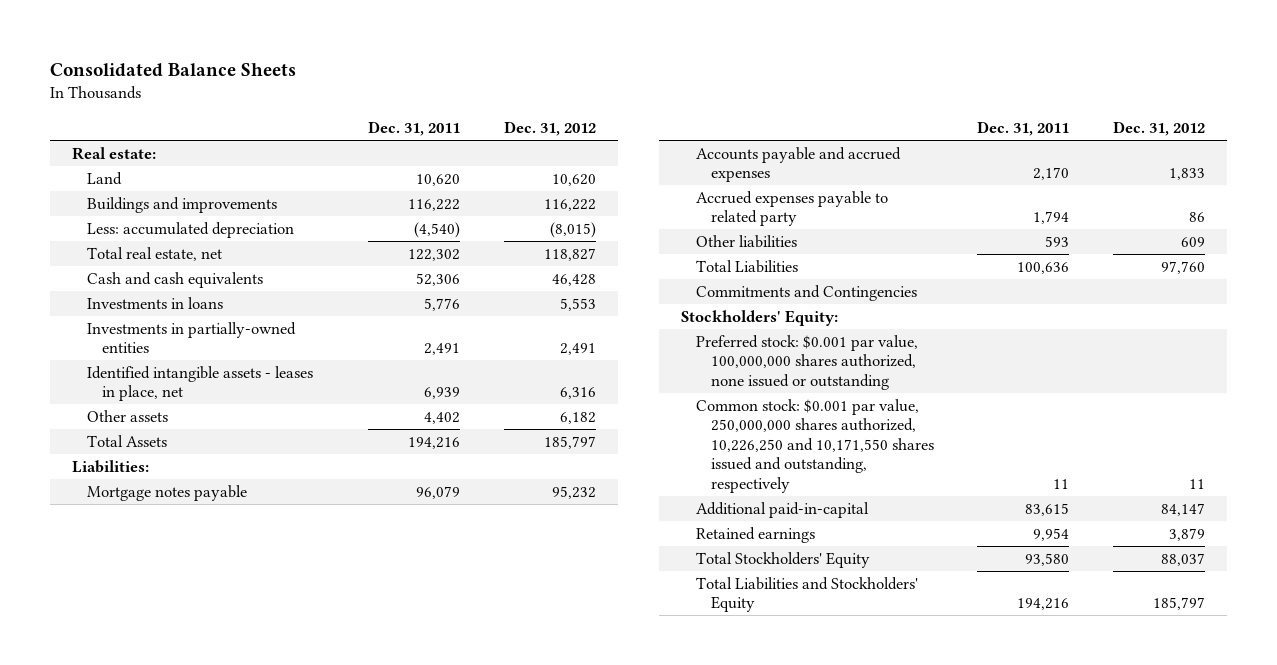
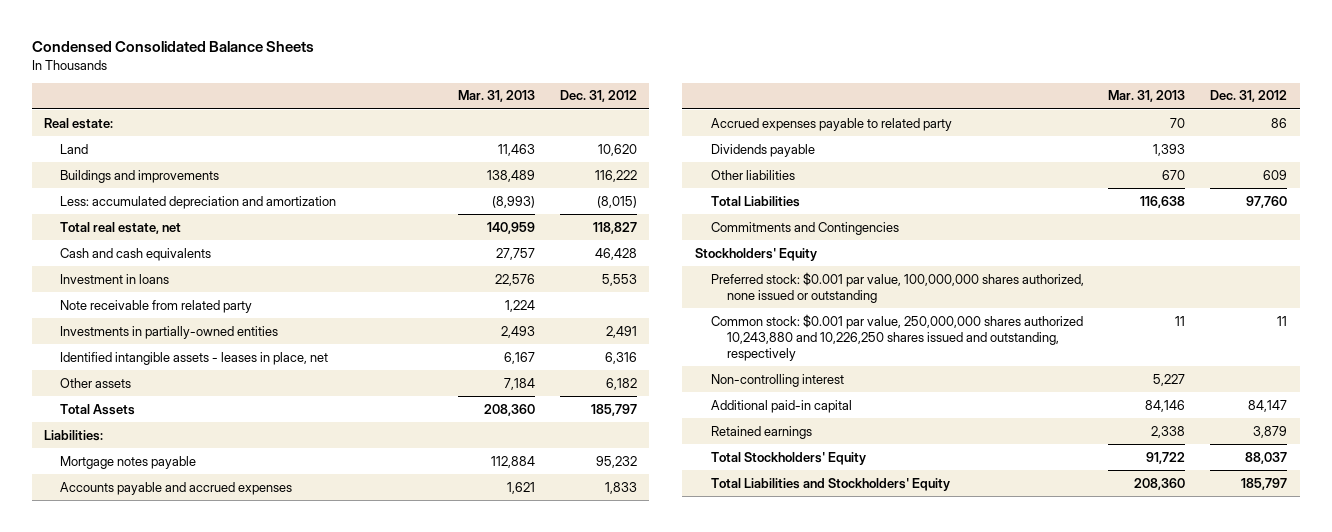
[50,63,297,78] Consolidated Balance Sheets -> [31,41,314,53] Condensed Consolidated Balance Sheets
[368,121,461,137] Dec. 31, 2011 -> none
none -> [458,90,536,103] Mar. 31, 2013
[86,221,294,238] Less: accumulated depreciation -> [60,195,337,209] Less: accumulated depreciation and amortization
[86,296,223,309] Investments in loans -> [60,273,170,284] Investment in loans
none -> [60,299,253,313] Note receivable from related party
none -> [710,143,815,157] Dividends payable
[681,309,839,326] Stockholders' Equity: -> [694,247,817,261] Stockholders' Equity
[695,398,934,493] Common stock: $0.001 par value, 250,000,000 shares authorized, 10,226,250 and 10,171,550 shares issued and outstanding, respectively -> [710,313,1083,361] Common stock: $0.001 par value, 250,000,000 shares authorized 10,243,880 and 10,226,250 shares issued and outstanding, respectively
none -> [710,373,844,387] Non-controlling interest
[695,501,869,518] Additional paid-in-capital -> [710,399,852,413] Additional paid-in capital

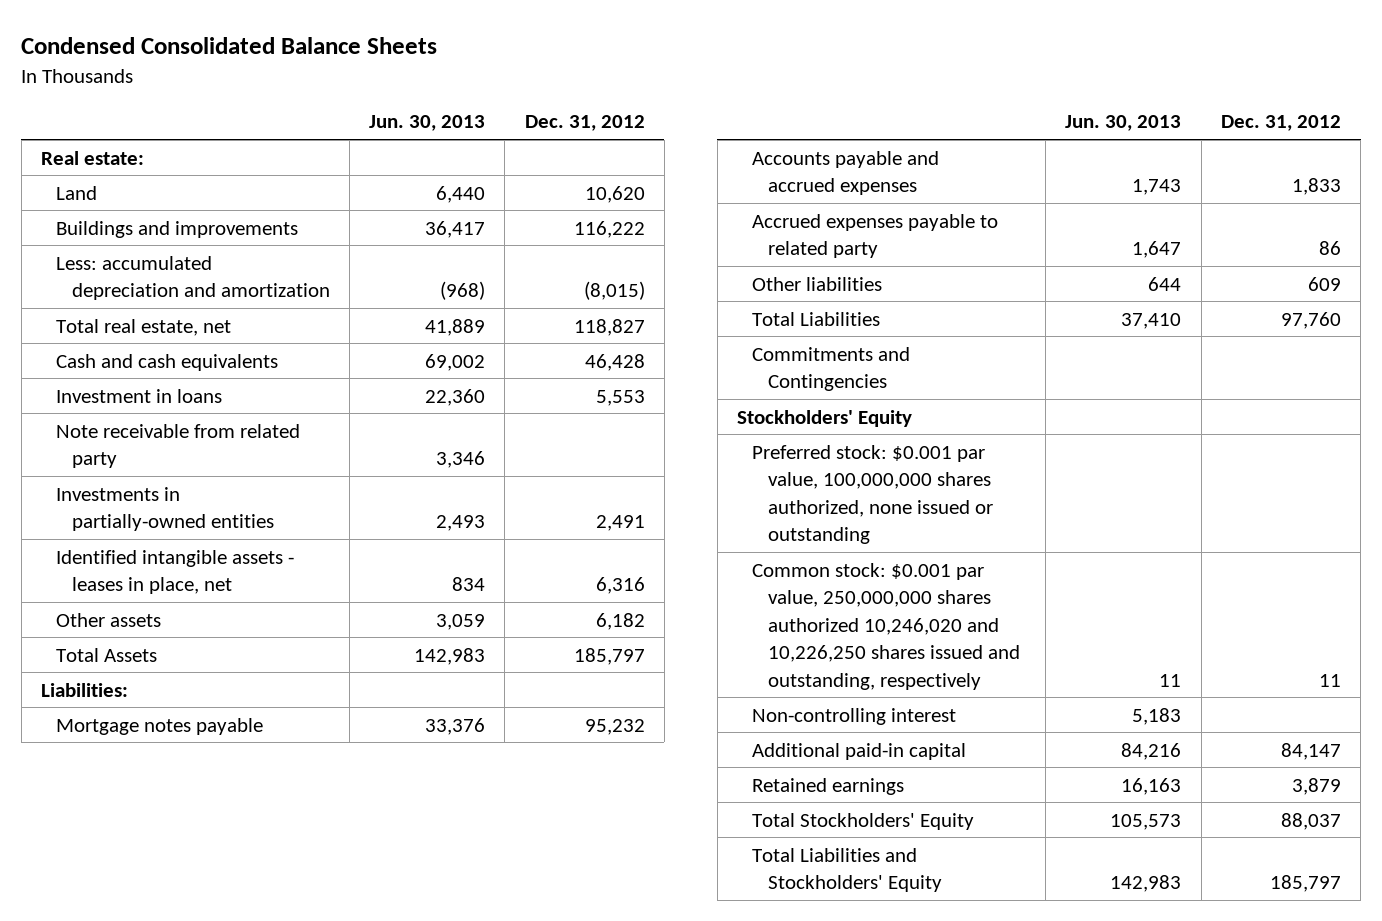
[458,90,536,103] Mar. 31, 2013 -> none
none -> [369,115,486,132] Jun. 30, 2013
[710,143,815,157] Dividends payable -> none
[710,313,1083,361] Common stock: $0.001 par value, 250,000,000 shares authorized 10,243,880 and 10,226,250 shares issued and outstanding, respectively -> [752,562,1020,690] Common stock: $0.001 par value, 250,000,000 shares authorized 10,246,020 and 10,226,250 shares issued and outstanding, respectively

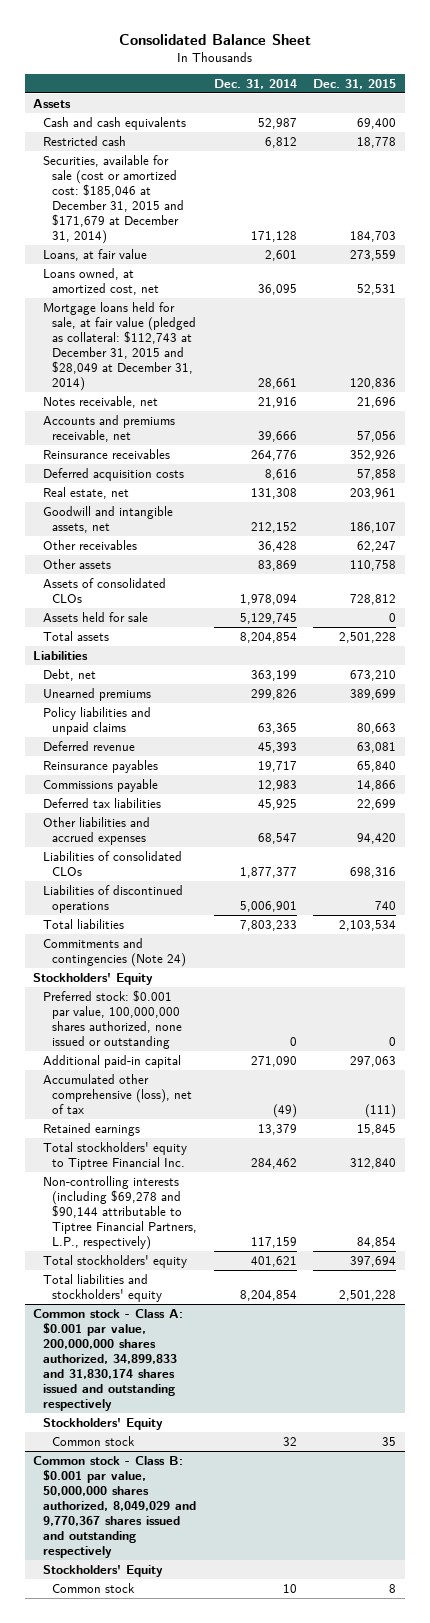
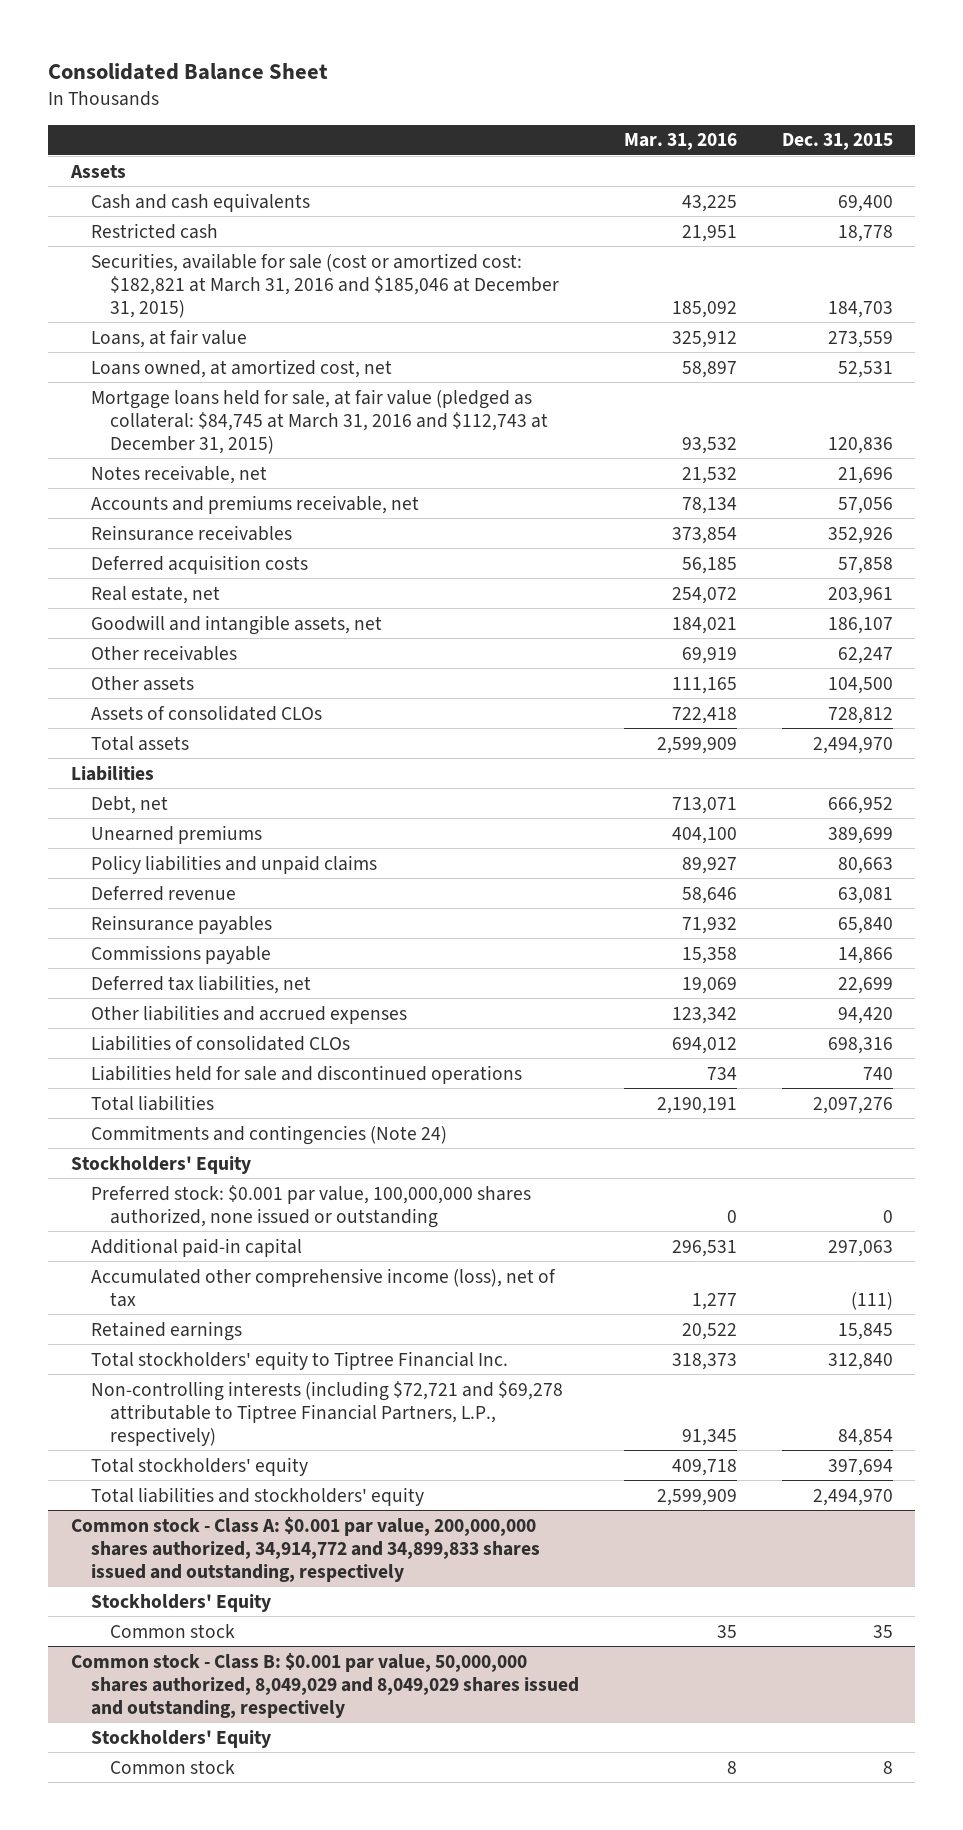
[213,78,297,89] Dec. 31, 2014 -> none
none -> [623,133,737,151] Mar. 31, 2016
[42,154,185,244] Securities, available for sale (cost or amortized cost: $185,046 at December 31, 2015 and $171,679 at December 31, 2014) -> [90,252,560,318] Securities, available for sale (cost or amortized cost: $182,821 at March 31, 2016 and $185,046 at December 31, 2015)
[42,301,197,391] Mortgage loans held for sale, at fair value (pledged as collateral: $112,743 at December 31, 2015 and $28,049 at December 31, 2014) -> [90,388,549,454] Mortgage loans held for sale, at fair value (pledged as collateral: $84,745 at March 31, 2016 and $112,743 at December 31, 2015)
[350,559,397,571] 110,758 -> [827,676,893,694] 104,500
[42,611,148,622] Assets held for sale -> none
[339,631,397,643] 2,501,228 -> [812,736,893,754] 2,494,970
[350,669,397,681] 673,210 -> [827,796,893,814] 666,952
[42,797,161,808] Deferred tax liabilities -> [90,974,311,994] Deferred tax liabilities, net
[42,884,183,913] Liabilities of discontinued operations -> [90,1064,522,1084] Liabilities held for sale and discontinued operations
[339,919,397,931] 2,103,534 -> [812,1096,893,1114] 2,097,276
[42,1073,193,1114] Accumulated other comprehensive (loss), net of tax -> [90,1267,556,1307] Accumulated other comprehensive income (loss), net of tax
[42,1175,198,1250] Non-controlling interests (including $69,278 and $90,144 attributable to Tiptree Financial Partners, L.P., respectively) -> [90,1380,563,1446] Non-controlling interests (including $72,721 and $69,278 attributable to Tiptree Financial Partners, L.P., respectively)
[339,1289,397,1301] 2,501,228 -> [812,1488,893,1506] 2,494,970
[33,1308,184,1411] Common stock - Class A: $0.001 par value, 200,000,000 shares authorized, 34,899,833 and 31,830,174 shares issued and outstanding respectively -> [70,1516,540,1582] Common stock - Class A: $0.001 par value, 200,000,000 shares authorized, 34,914,772 and 34,899,833 shares issued and outstanding, respectively
[33,1455,196,1558] Common stock - Class B: $0.001 par value, 50,000,000 shares authorized, 8,049,029 and 9,770,367 shares issued and outstanding respectively -> [70,1652,579,1718] Common stock - Class B: $0.001 par value, 50,000,000 shares authorized, 8,049,029 and 8,049,029 shares issued and outstanding, respectively

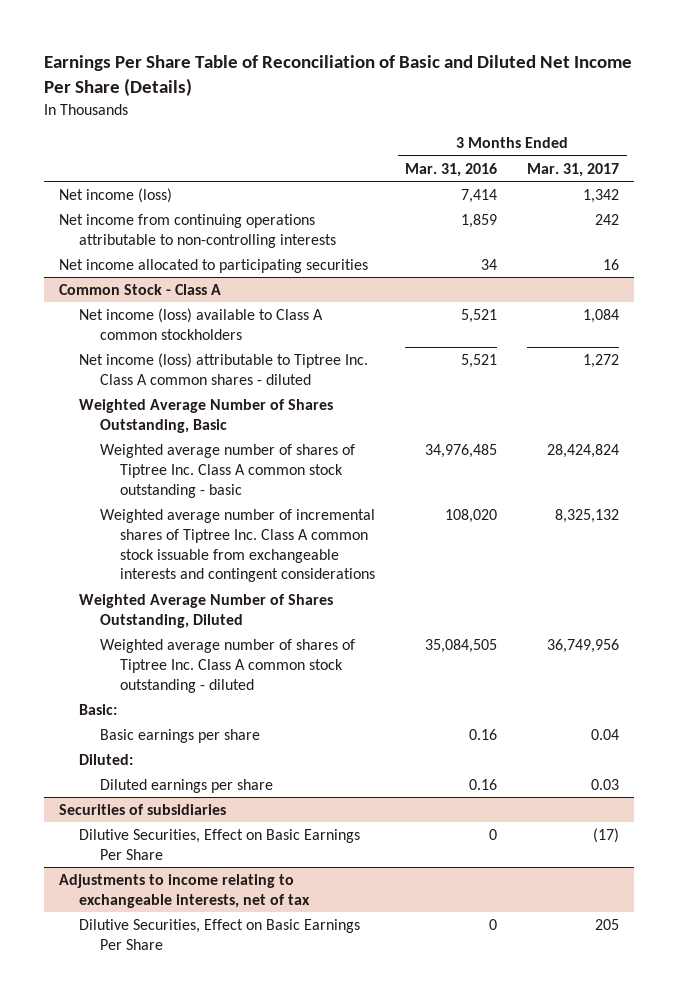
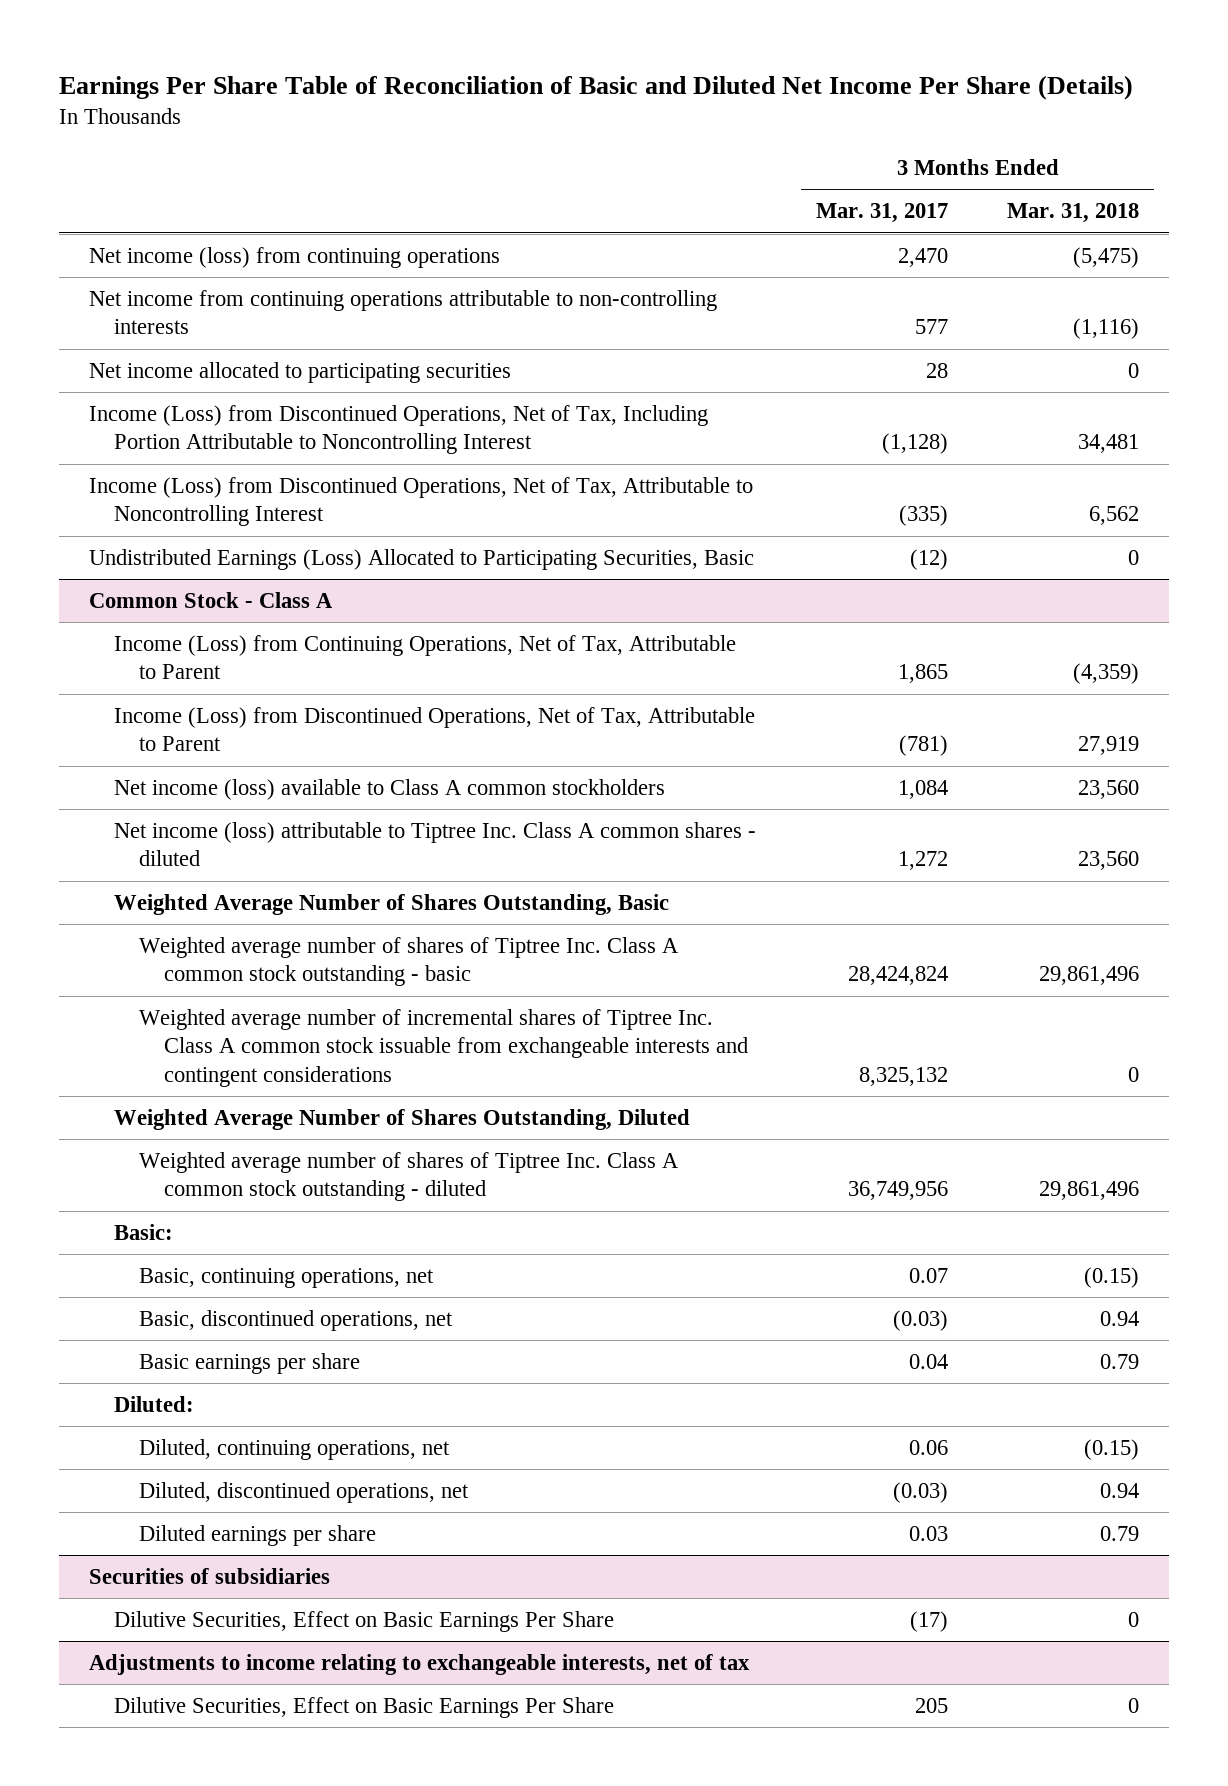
[405,162,498,177] Mar. 31, 2016 -> none
none -> [1007,203,1140,224] Mar. 31, 2018
[58,187,172,203] Net income (loss) -> [88,246,500,268] Net income (loss) from continuing operations
[583,188,620,203] 1,342 -> [897,247,948,267] 2,470
[595,213,620,225] 242 -> [914,319,948,335] 577
[603,258,620,270] 16 -> [925,362,948,378] 28
none -> [88,404,708,455] Income (Loss) from Discontinued Operations, Net of Tax, Including Portion Attributable to Noncontrolling Interest
none -> [88,476,753,527] Income (Loss) from Discontinued Operations, Net of Tax, Attributable to Noncontrolling Interest
none -> [88,548,754,570] Undistributed Earnings (Loss) Allocated to Participating Securities, Basic
none -> [113,634,736,680] Income (Loss) from Continuing Operations, Net of Tax, Attributable to Parent
none -> [113,706,755,752] Income (Loss) from Discontinued Operations, Net of Tax, Attributable to Parent
none -> [139,1267,435,1288] Basic, continuing operations, net
none -> [139,1309,454,1331] Basic, discontinued operations, net
none -> [139,1438,451,1460] Diluted, continuing operations, net
none -> [139,1481,470,1503] Diluted, discontinued operations, net

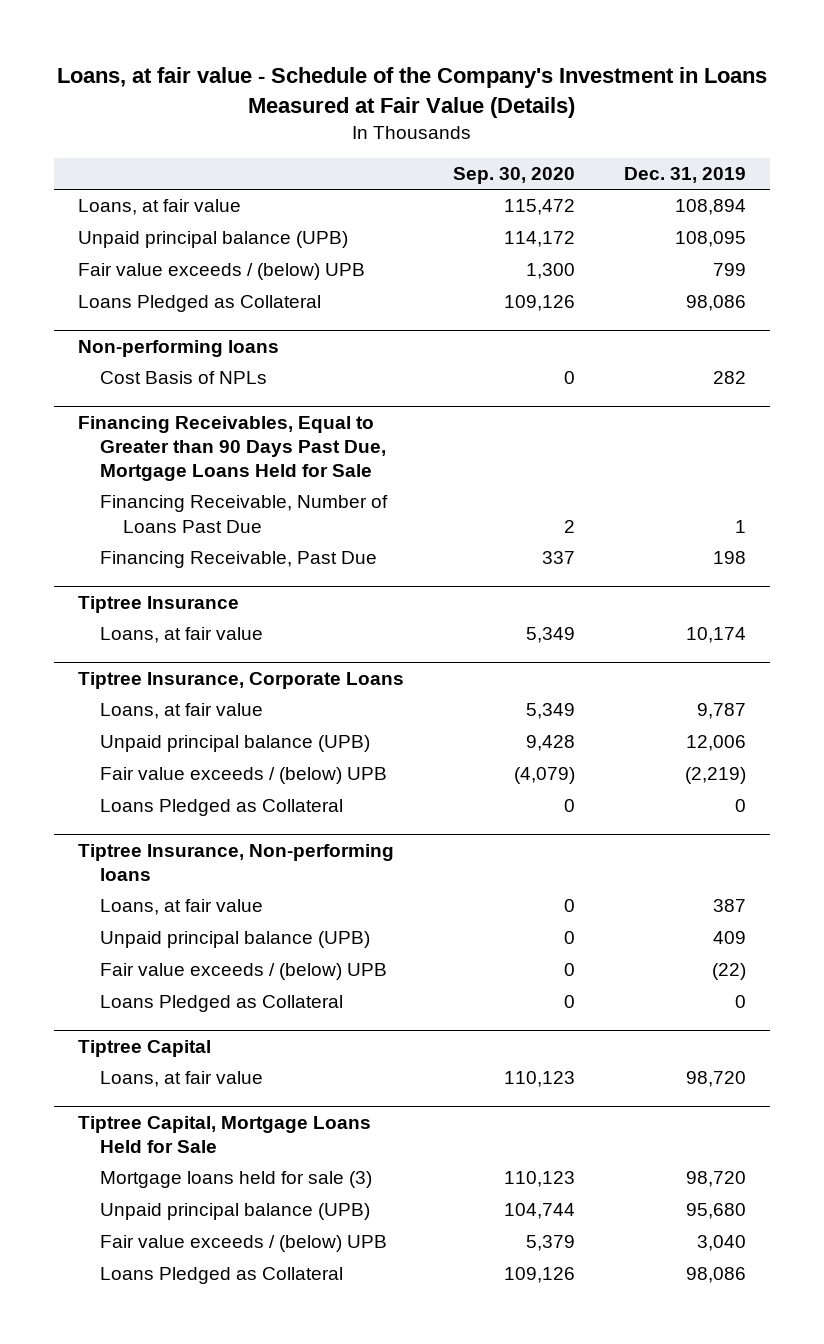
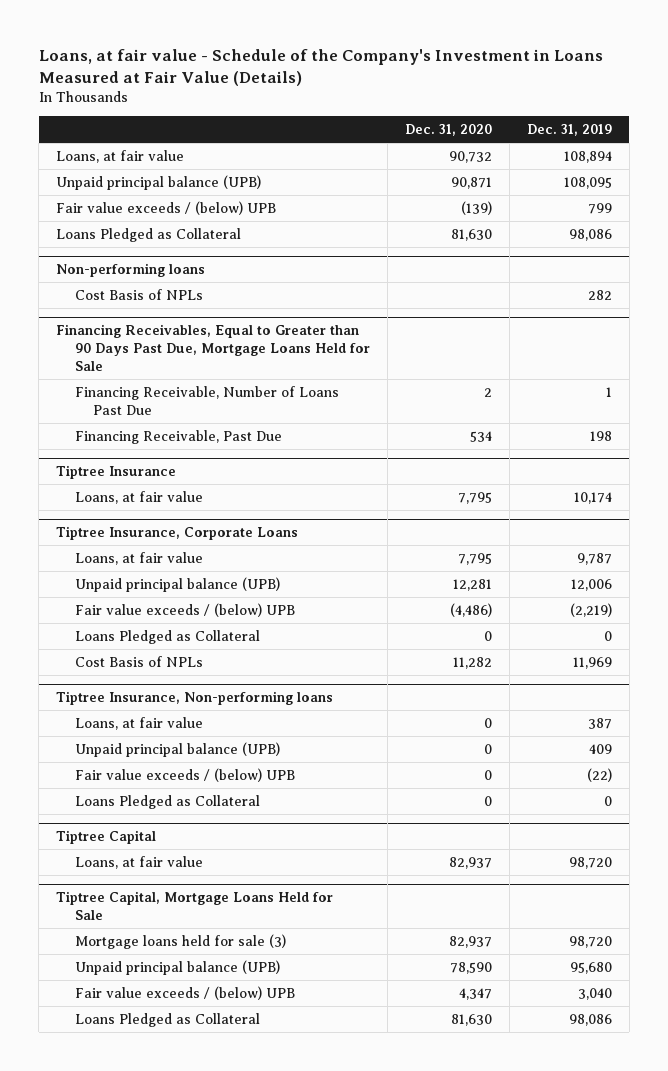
[452,167,575,185] Sep. 30, 2020 -> none
none -> [404,124,492,137] Dec. 31, 2020
none -> [74,655,203,667] Cost Basis of NPLs

